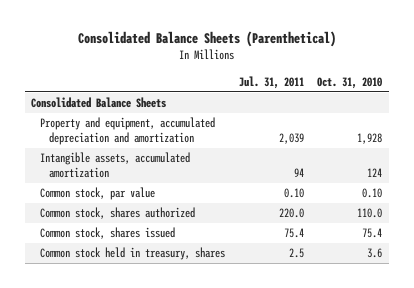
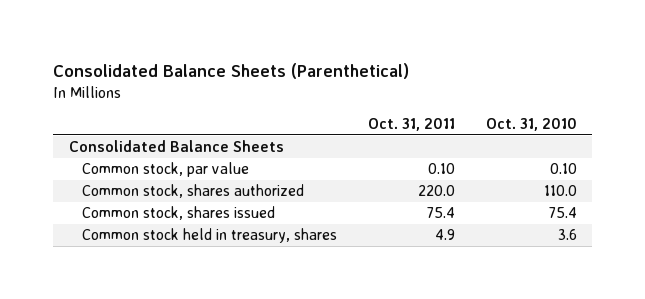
[238,75,304,89] Jul. 31, 2011 -> none
none -> [367,118,455,132] Oct. 31, 2011
[40,117,216,145] Property and equipment, accumulated depreciation and amortization -> none
[40,152,191,178] Intangible assets, accumulated amortization -> none

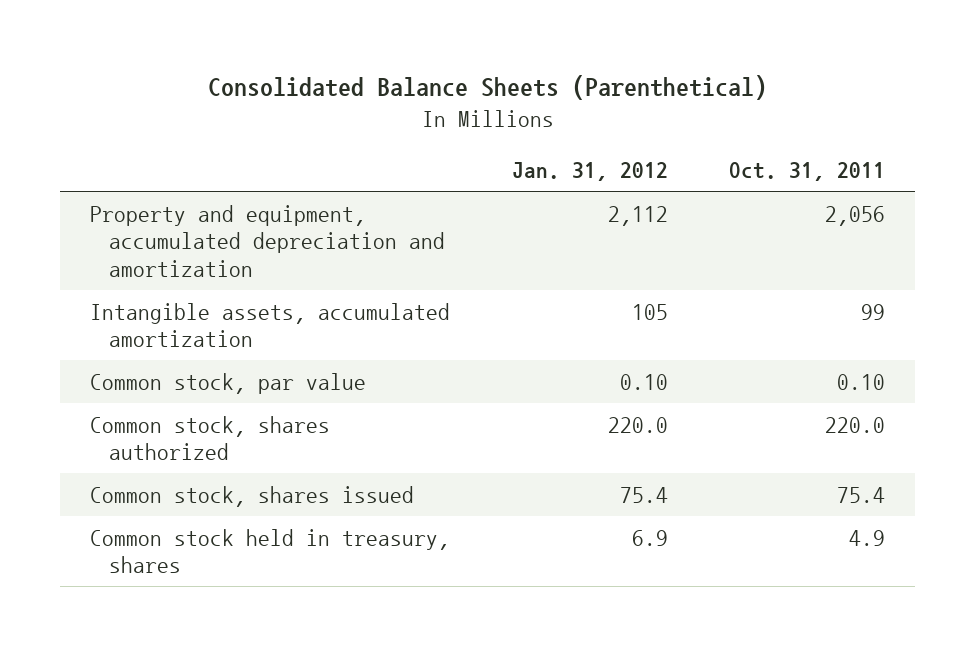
[485,118,577,132] Oct. 31, 2010 -> none
none -> [511,161,668,181] Jan. 31, 2012
[68,140,284,153] Consolidated Balance Sheets -> none
none -> [90,204,445,277] Property and equipment, accumulated depreciation and amortization
none -> [90,302,451,348] Intangible assets, accumulated amortization

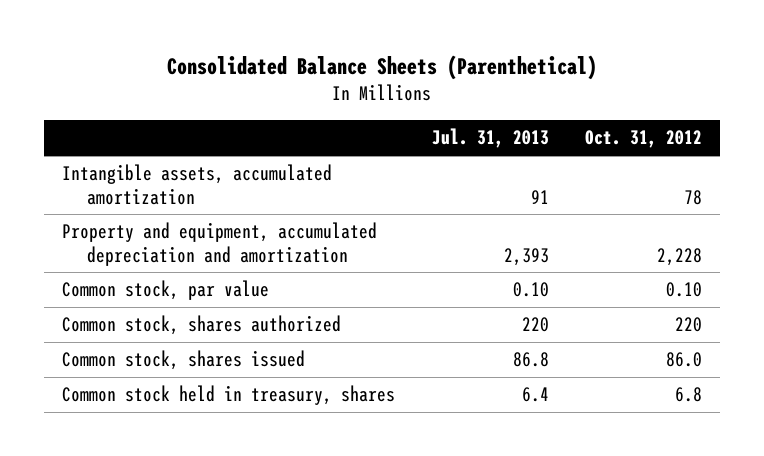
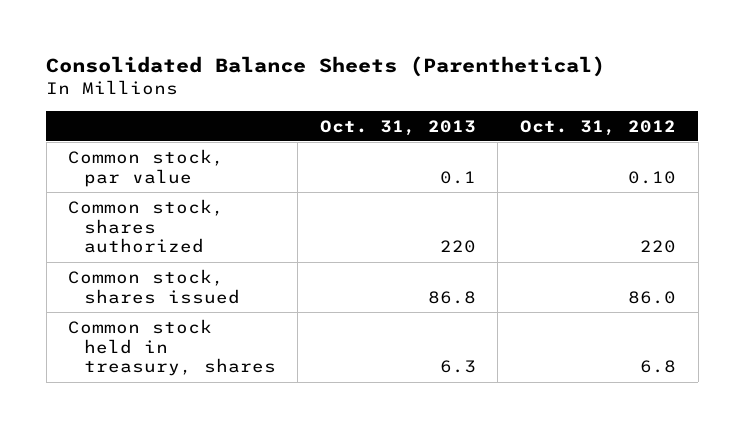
[431,128,549,149] Jul. 31, 2013 -> none
none -> [319,119,476,136] Oct. 31, 2013
[62,164,333,205] Intangible assets, accumulated amortization -> none
[62,222,378,266] Property and equipment, accumulated depreciation and amortization -> none

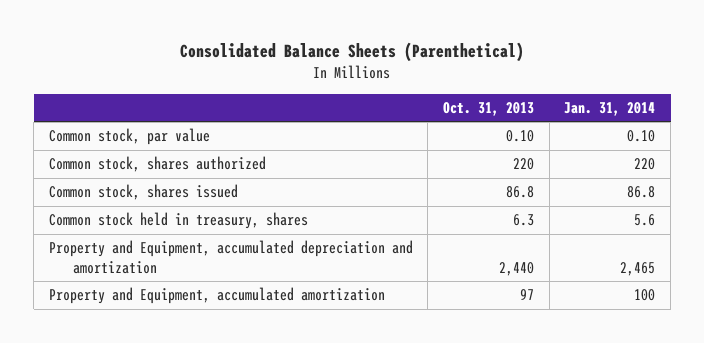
[520,119,677,136] Oct. 31, 2012 -> none
none -> [564,101,656,116] Jan. 31, 2014
[439,170,476,184] 0.1 -> [506,130,535,143] 0.10
none -> [48,240,413,274] Property and Equipment, accumulated depreciation and amortization
none -> [48,287,385,305] Property and Equipment, accumulated amortization

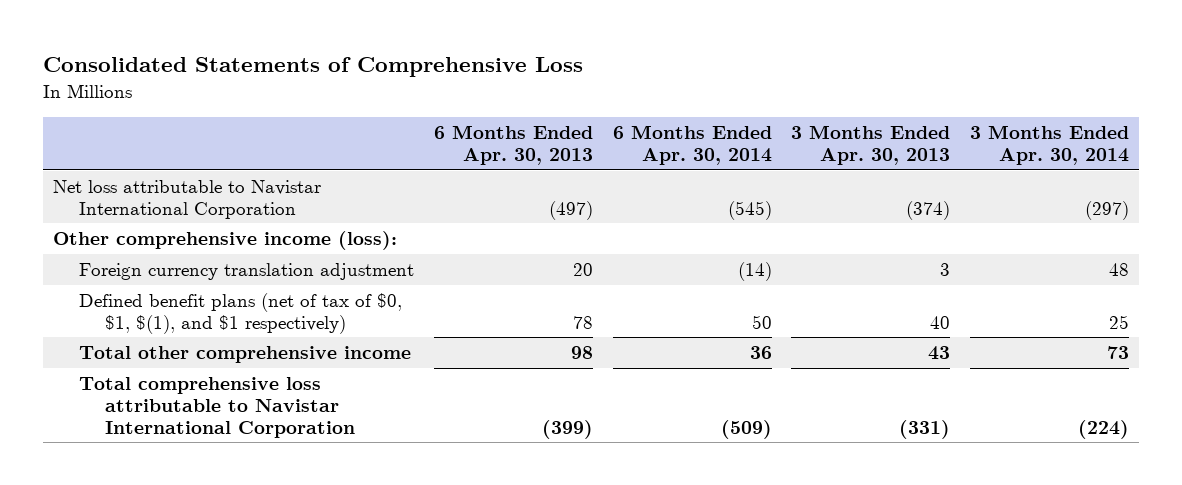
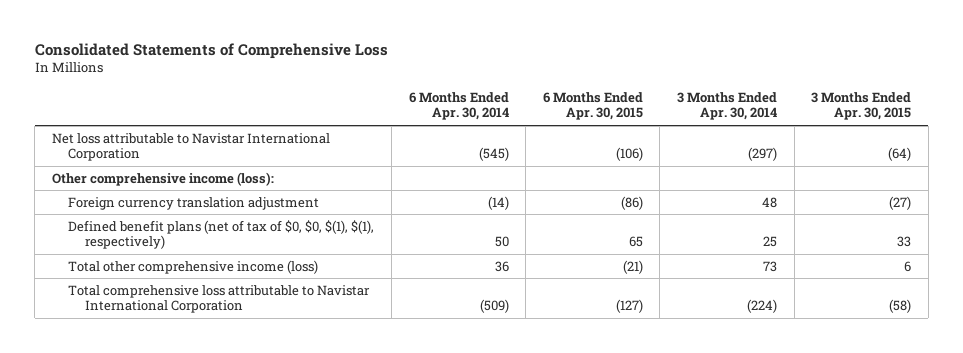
[433,124,593,165] 6 Months Ended Apr. 30, 2013 -> none
[791,124,951,165] 3 Months Ended Apr. 30, 2013 -> none
none -> [542,91,643,121] 6 Months Ended Apr. 30, 2015
none -> [811,91,912,121] 3 Months Ended Apr. 30, 2015
[79,292,403,334] Defined benefit plans (net of tax of $0, $1, $(1), and $1 respectively) -> [68,219,375,250] Defined benefit plans (net of tax of $0, $0, $(1), $(1), respectively)
[79,345,412,363] Total other comprehensive income -> [68,259,319,274] Total other comprehensive income (loss)

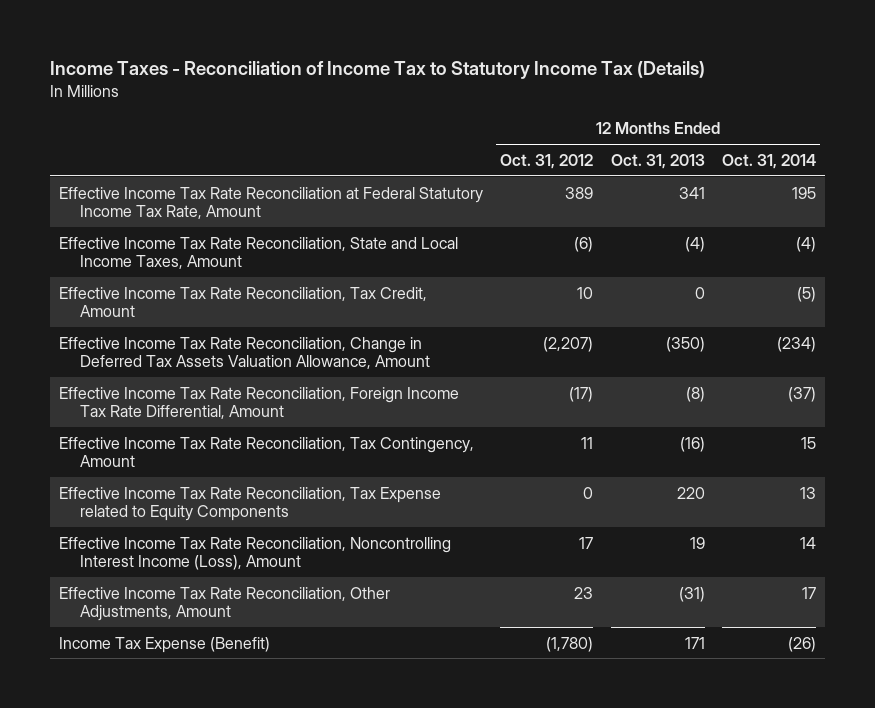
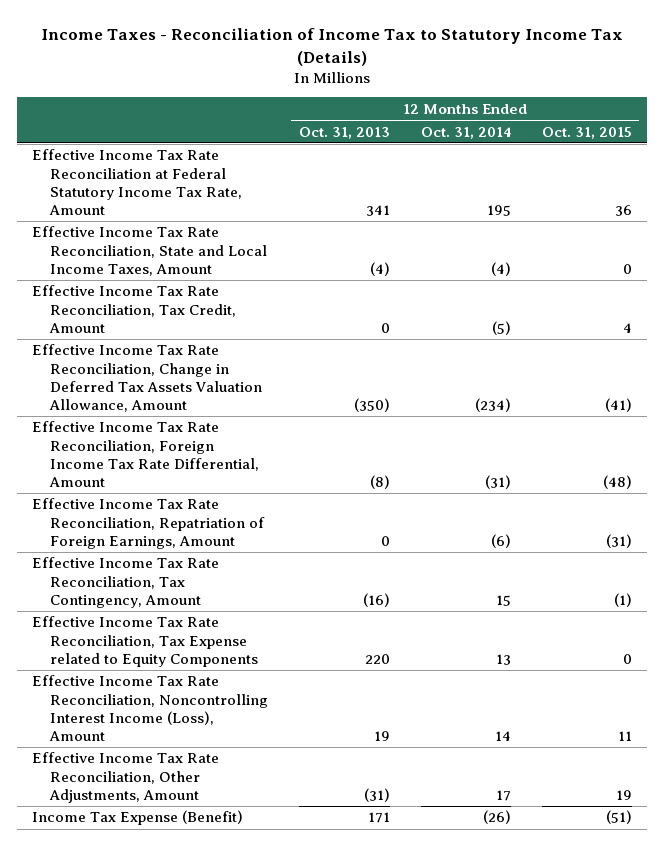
[500,153,594,169] Oct. 31, 2012 -> none
none -> [541,126,632,139] Oct. 31, 2015
[787,386,816,402] (37) -> [484,474,511,489] (31)
none -> [32,498,266,549] Effective Income Tax Rate Reconciliation, Repatriation of Foreign Earnings, Amount

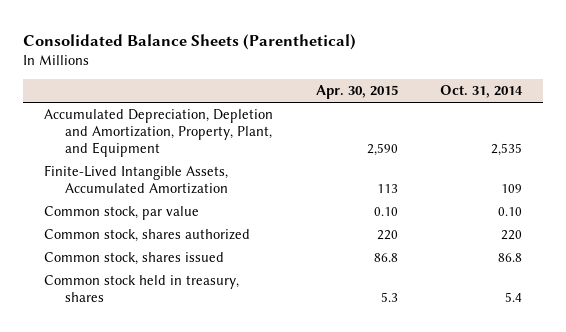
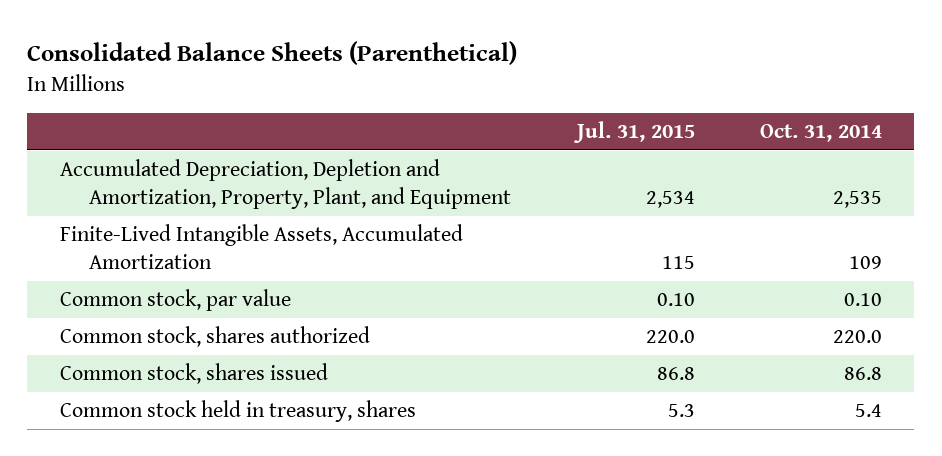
[315,85,398,100] Apr. 30, 2015 -> none
none -> [572,120,695,143] Jul. 31, 2015
[500,230,522,241] 220 -> [832,330,882,344] 220.0

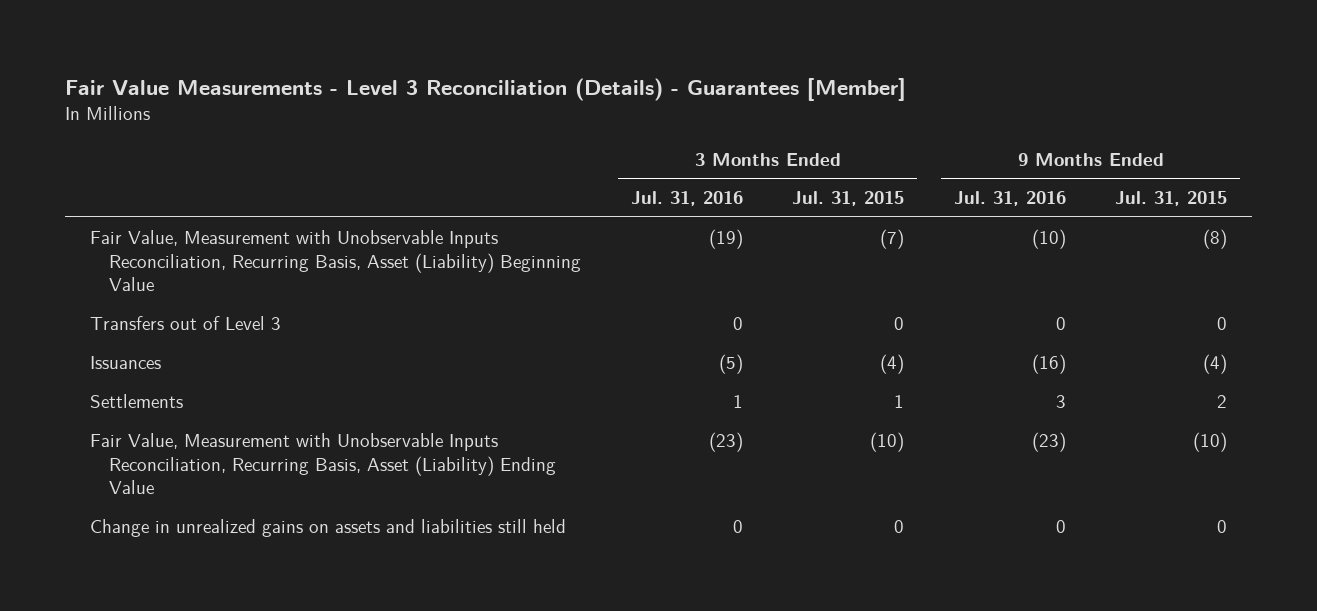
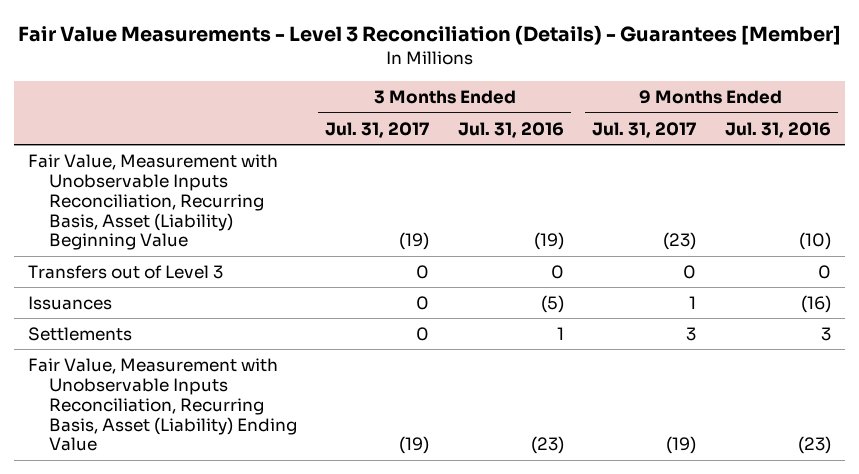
[792,191,905,207] Jul. 31, 2015 -> none
[1115,191,1228,207] Jul. 31, 2015 -> none
none -> [325,121,430,138] Jul. 31, 2017
none -> [592,121,697,138] Jul. 31, 2017
[89,519,566,538] Change in unrealized gains on assets and liabilities still held -> none

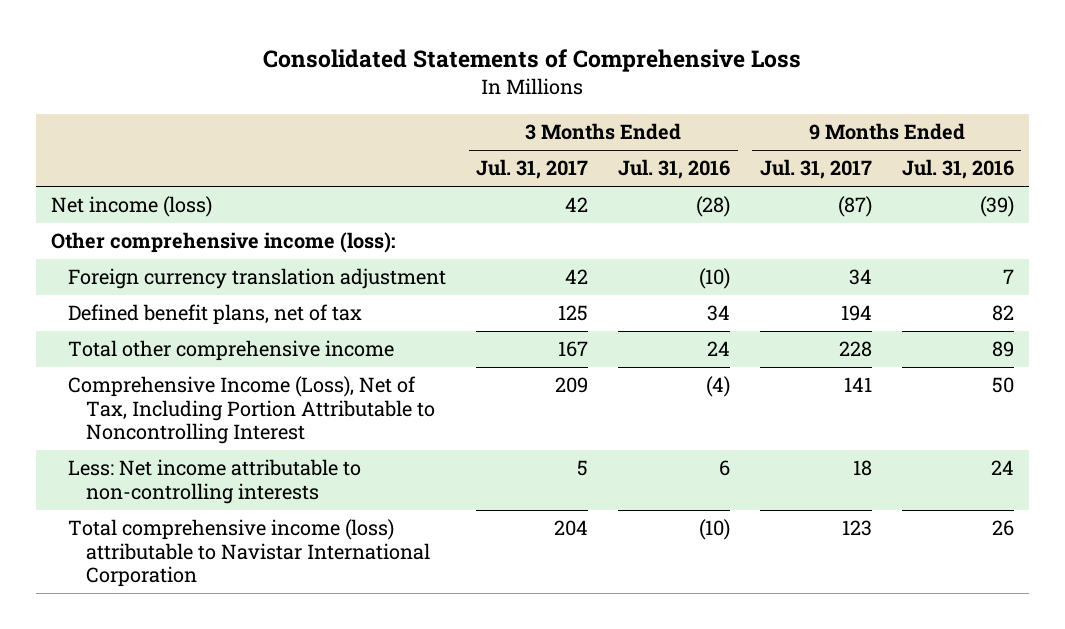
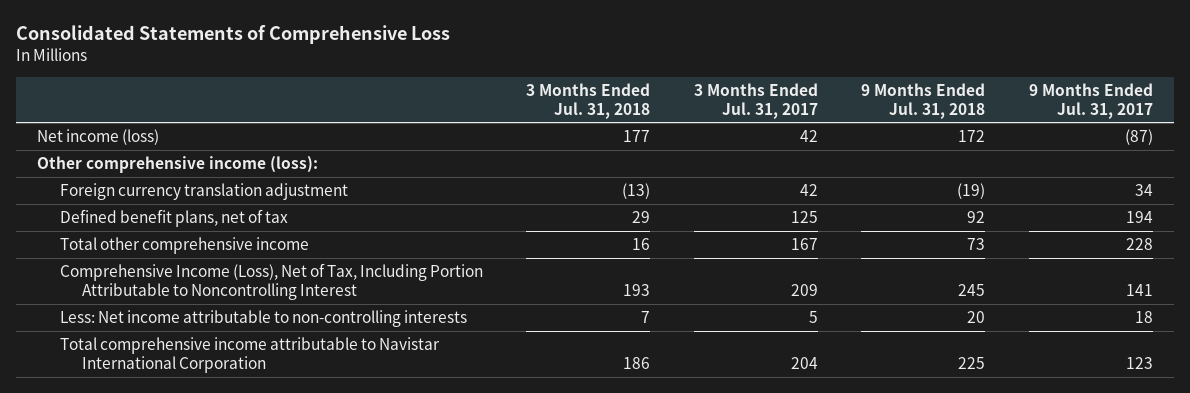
[618,159,731,180] Jul. 31, 2016 -> none
[901,159,1014,180] Jul. 31, 2016 -> none
none -> [526,82,651,119] 3 Months Ended Jul. 31, 2018
none -> [861,82,986,119] 9 Months Ended Jul. 31, 2018
[68,519,430,588] Total comprehensive income (loss) attributable to Navistar International Corporation -> [59,337,440,373] Total comprehensive income attributable to Navistar International Corporation

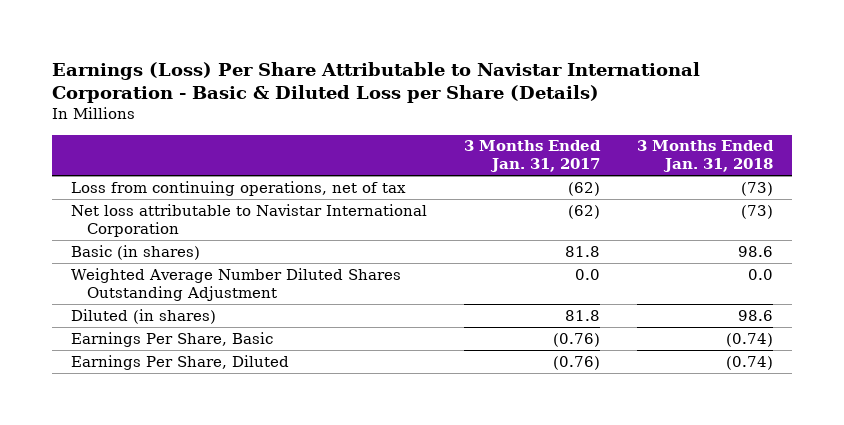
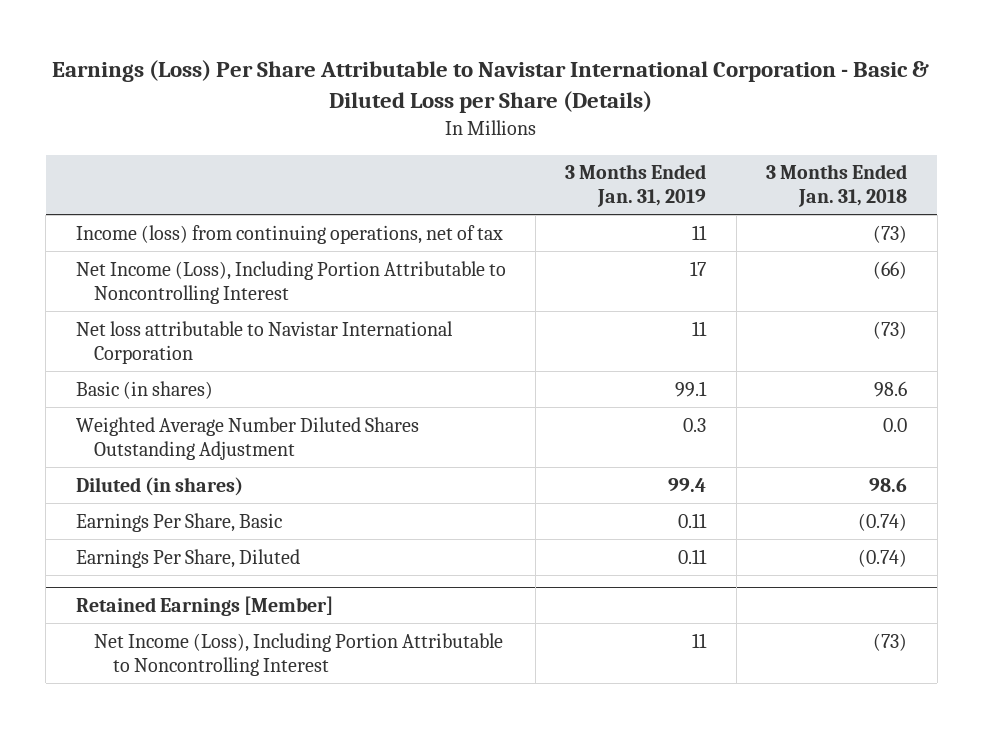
[464,140,602,173] 3 Months Ended Jan. 31, 2017 -> none
none -> [565,164,707,208] 3 Months Ended Jan. 31, 2019
[70,180,406,196] Loss from continuing operations, net of tax -> [75,224,503,244] Income (loss) from continuing operations, net of tax
none -> [75,260,506,304] Net Income (Loss), Including Portion Attributable to Noncontrolling Interest
none -> [75,595,333,616] Retained Earnings [Member]
none -> [94,632,504,676] Net Income (Loss), Including Portion Attributable to Noncontrolling Interest

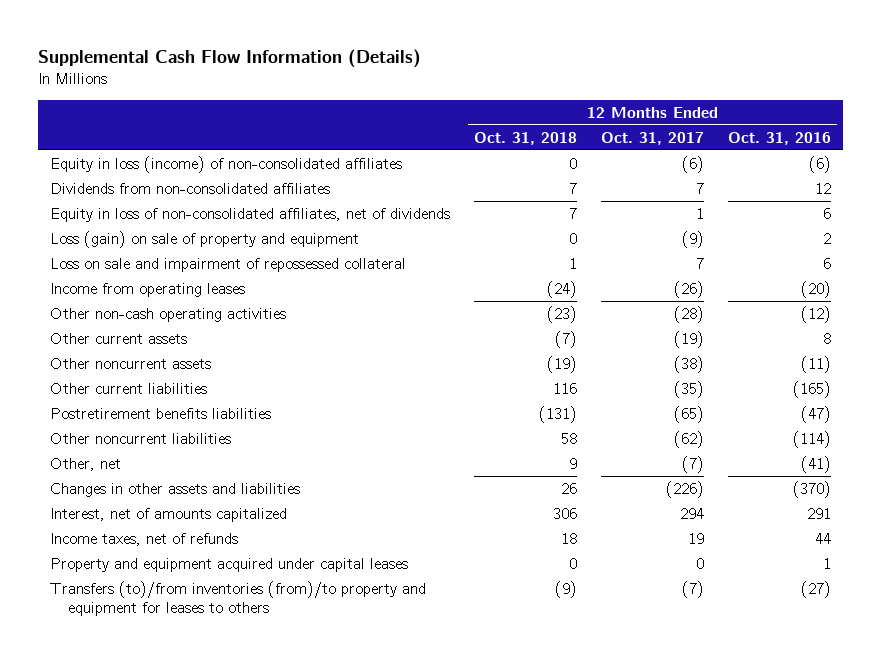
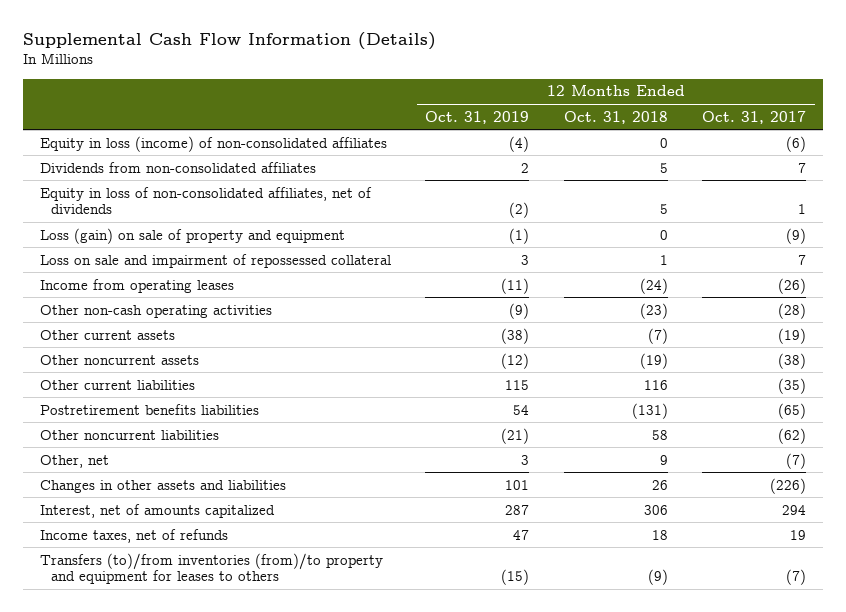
[728,131,832,145] Oct. 31, 2016 -> none
none -> [425,110,530,124] Oct. 31, 2019
[569,182,578,194] 7 -> [659,162,668,173] 5
[569,207,578,219] 7 -> [659,204,668,215] 5
[50,557,409,572] Property and equipment acquired under capital leases -> none

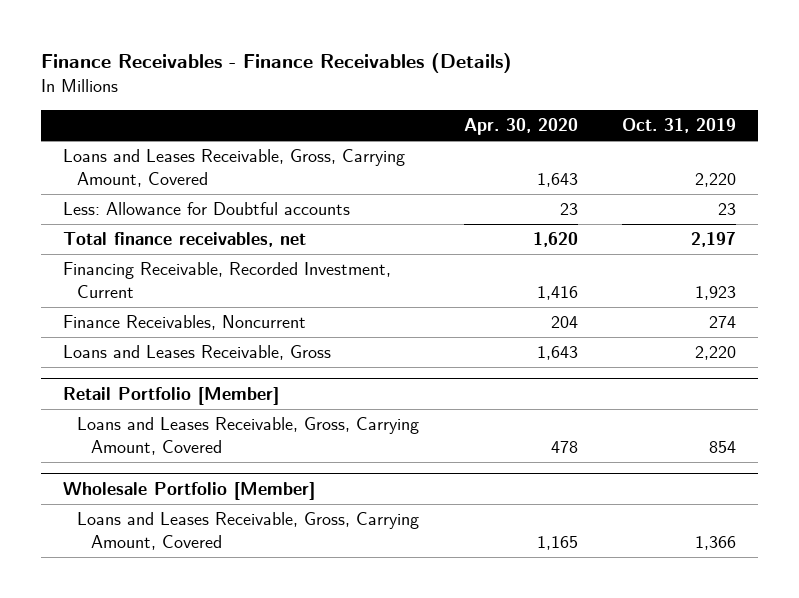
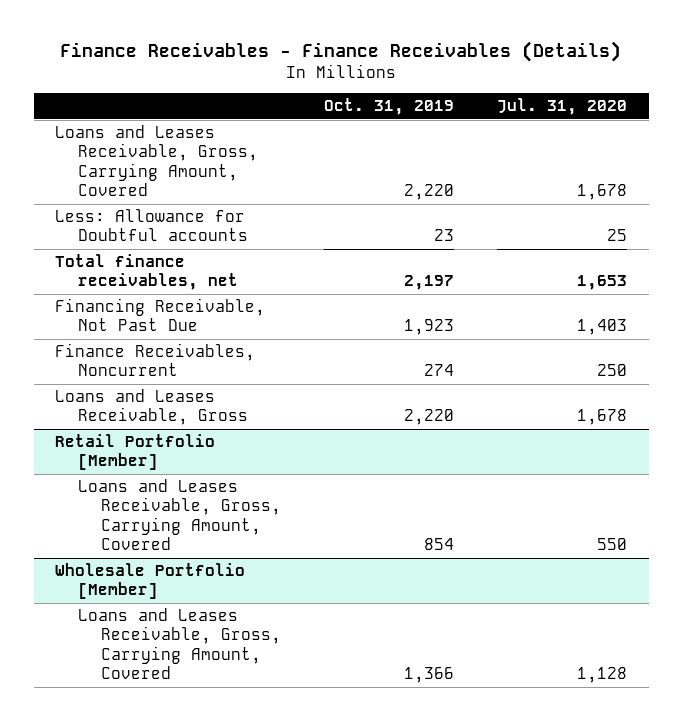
[463,117,578,135] Apr. 30, 2020 -> none
none -> [496,98,627,116] Jul. 31, 2020
[63,262,392,299] Financing Receivable, Recorded Investment, Current -> [55,297,266,332] Financing Receivable, Not Past Due

